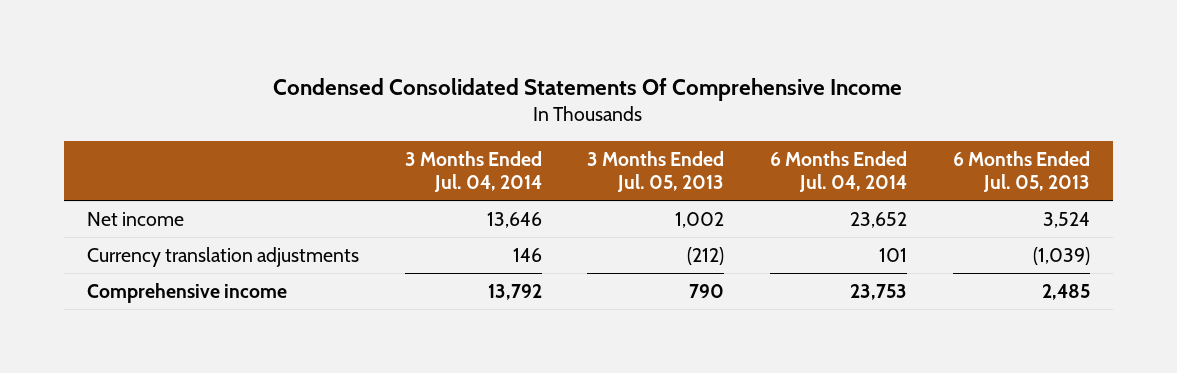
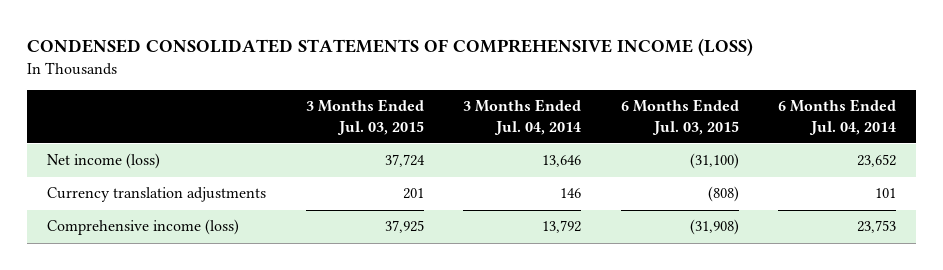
[273,77,903,101] Condensed Consolidated Statements Of Comprehensive Income -> [27,38,754,57] CONDENSED CONSOLIDATED STATEMENTS OF COMPREHENSIVE INCOME (LOSS)
[587,150,725,193] 3 Months Ended Jul. 05, 2013 -> none
[952,150,1090,193] 6 Months Ended Jul. 05, 2013 -> none
none -> [305,99,424,135] 3 Months Ended Jul. 03, 2015
none -> [620,99,739,135] 6 Months Ended Jul. 03, 2015
[86,211,184,226] Net income -> [46,153,160,170] Net income (loss)
[86,282,287,303] Comprehensive income -> [46,219,239,236] Comprehensive income (loss)

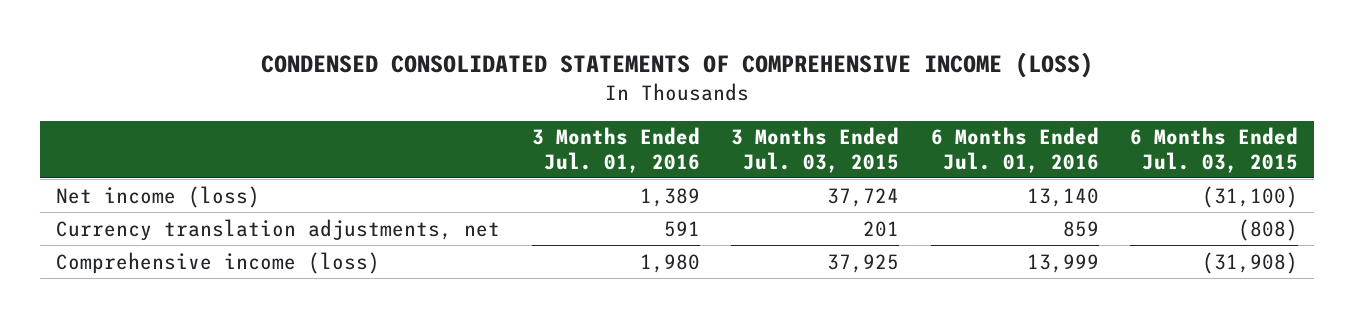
[463,99,582,135] 3 Months Ended Jul. 04, 2014 -> none
[778,99,897,135] 6 Months Ended Jul. 04, 2014 -> none
none -> [531,127,700,173] 3 Months Ended Jul. 01, 2016
none -> [930,127,1099,173] 6 Months Ended Jul. 01, 2016
[46,187,266,203] Currency translation adjustments -> [56,218,501,241] Currency translation adjustments, net

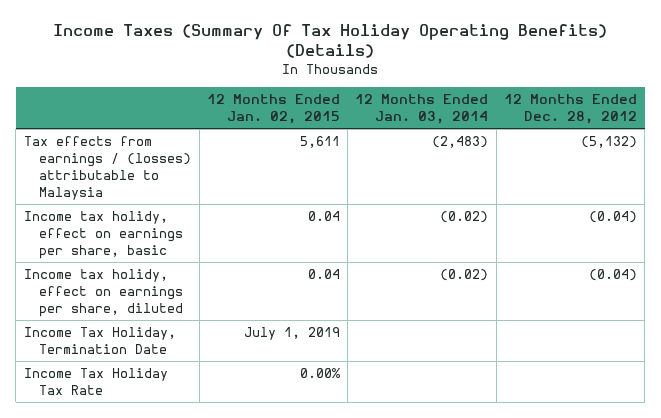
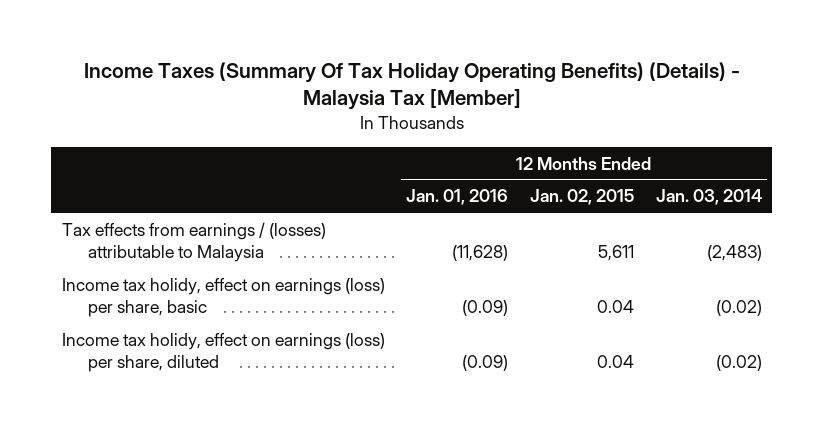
[53,24,608,59] Income Taxes (Summary Of Tax Holiday Operating Benefits) (Details) -> [83,62,740,111] Income Taxes (Summary Of Tax Holiday Operating Benefits) (Details) - Malaysia Tax [Member]
[503,94,637,124] 12 Months Ended Dec. 28, 2012 -> none
none -> [406,189,509,206] Jan. 01, 2016
[23,327,176,355] Income Tax Holiday, Termination Date -> none
[23,368,168,396] Income Tax Holiday Tax Rate -> none
[23,211,184,259] Income tax holidy, effect on earnings per share, basic -> [61,277,385,318] Income tax holidy, effect on earnings (loss) per share, basic
[23,269,184,317] Income tax holidy, effect on earnings per share, diluted -> [61,332,385,373] Income tax holidy, effect on earnings (loss) per share, diluted

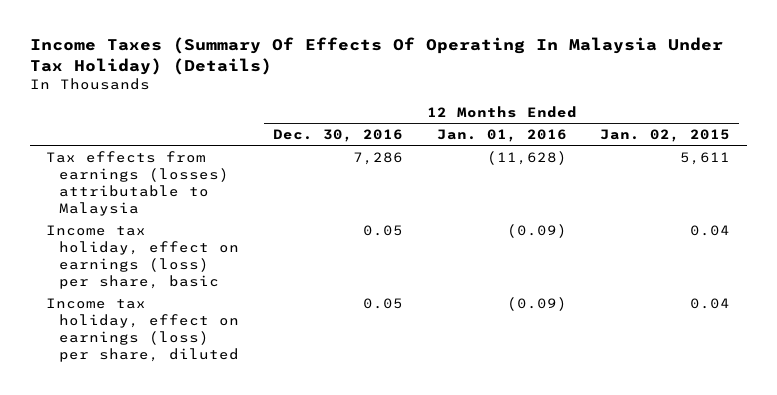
[83,62,740,111] Income Taxes (Summary Of Tax Holiday Operating Benefits) (Details) - Malaysia Tax [Member] -> [29,37,723,75] Income Taxes (Summary Of Effects Of Operating In Malaysia Under Tax Holiday) (Details)
[655,189,762,206] Jan. 03, 2014 -> none
none -> [272,129,403,143] Dec. 30, 2016
[61,221,326,263] Tax effects from earnings / (losses) attributable to Malaysia -> [46,150,230,216] Tax effects from earnings (losses) attributable to Malaysia
[61,277,385,318] Income tax holidy, effect on earnings (loss) per share, basic -> [46,224,240,289] Income tax holiday, effect on earnings (loss) per share, basic
[61,332,385,373] Income tax holidy, effect on earnings (loss) per share, diluted -> [46,297,240,362] Income tax holiday, effect on earnings (loss) per share, diluted

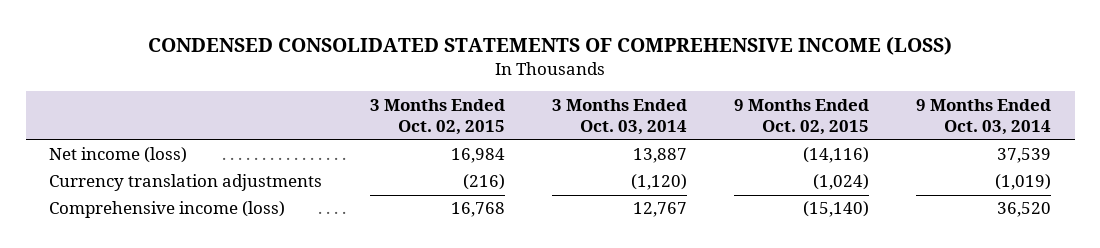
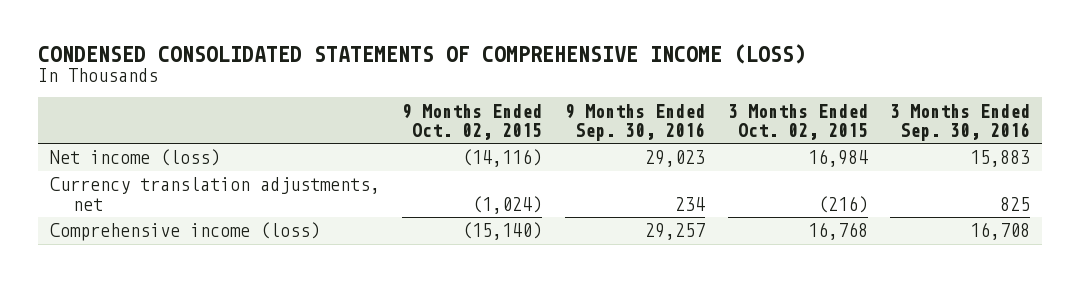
[551,98,687,136] 3 Months Ended Oct. 03, 2014 -> none
[916,98,1052,136] 9 Months Ended Oct. 03, 2014 -> none
none -> [565,103,706,141] 9 Months Ended Sep. 30, 2016
none -> [890,103,1031,141] 3 Months Ended Sep. 30, 2016
[49,174,323,192] Currency translation adjustments -> [49,177,380,211] Currency translation adjustments, net

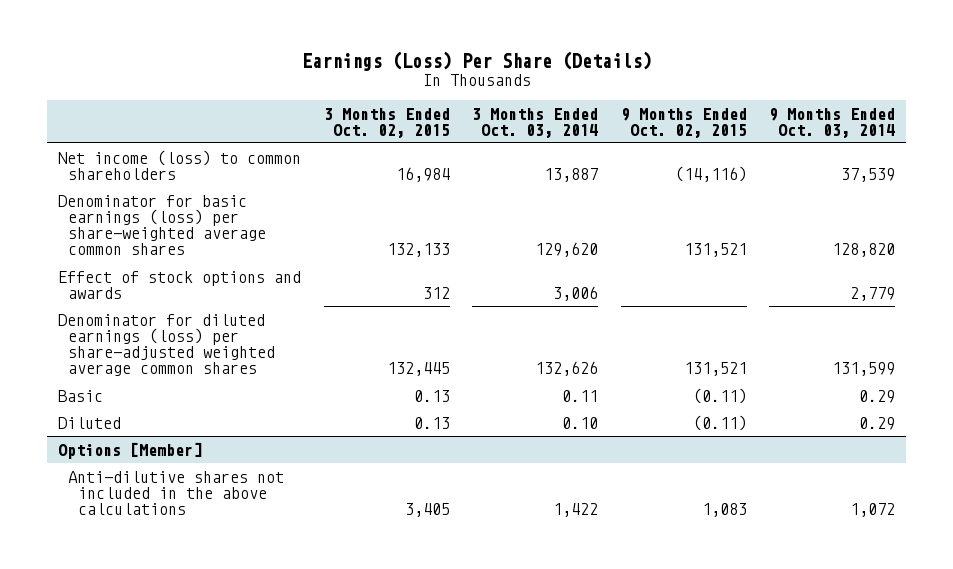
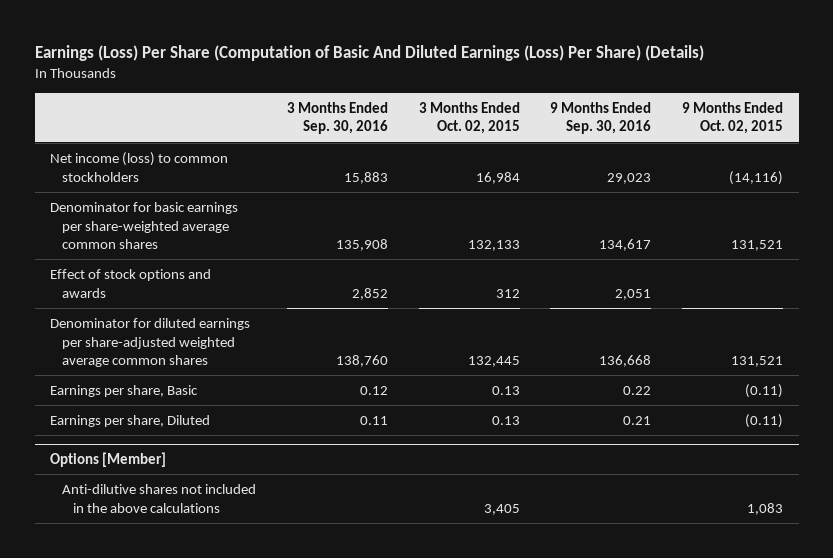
[301,50,652,71] Earnings (Loss) Per Share (Details) -> [34,44,704,61] Earnings (Loss) Per Share (Computation of Basic And Diluted Earnings (Loss) Per Share) (Details)
[472,107,599,138] 3 Months Ended Oct. 03, 2014 -> none
[769,107,896,138] 9 Months Ended Oct. 03, 2014 -> none
none -> [286,101,388,135] 3 Months Ended Sep. 30, 2016
none -> [550,101,652,135] 9 Months Ended Sep. 30, 2016
[58,149,302,180] Net income (loss) to common shareholders -> [50,151,229,182] Net income (loss) to common stockholders
[58,194,267,256] Denominator for basic earnings (loss) per share-weighted average common shares -> [50,201,239,250] Denominator for basic earnings per share-weighted average common shares
[58,313,276,377] Denominator for diluted earnings (loss) per share-adjusted weighted average common shares -> [50,317,251,368] Denominator for diluted earnings per share-adjusted weighted average common shares
[58,389,104,402] Basic -> [50,384,199,397] Earnings per share, Basic
[58,416,122,429] Diluted -> [50,414,211,427] Earnings per share, Diluted

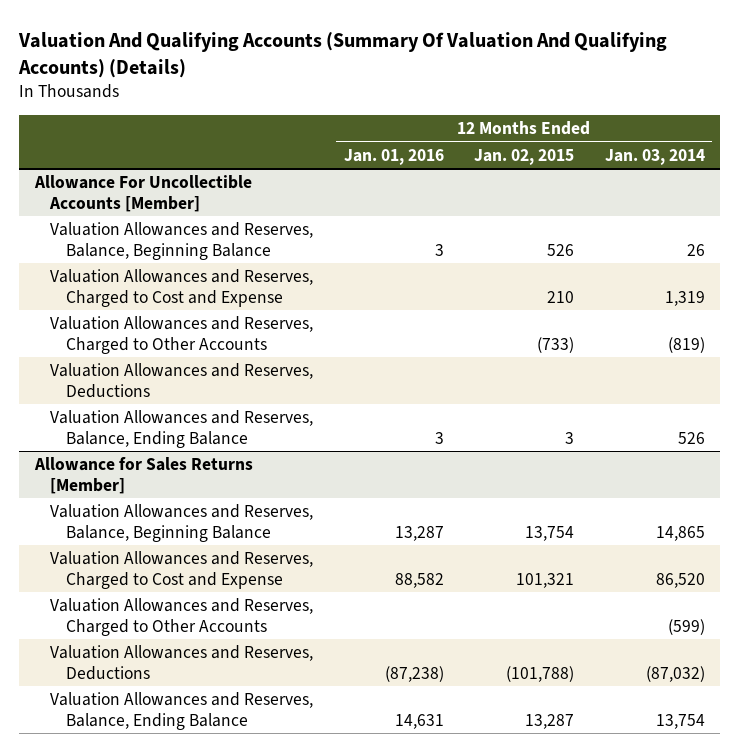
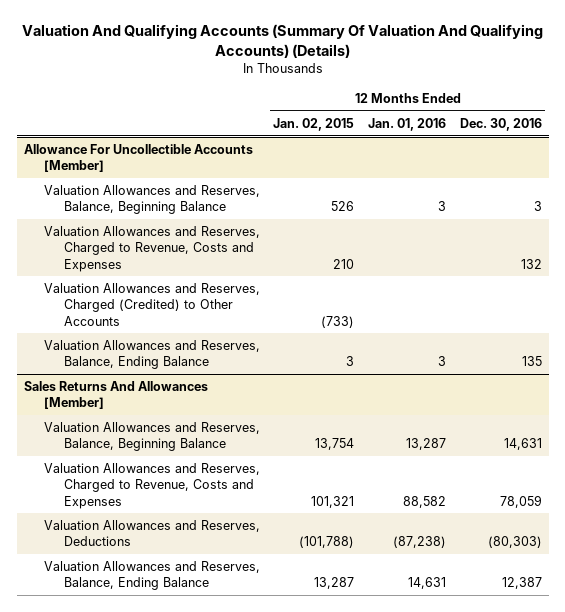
[604,148,705,165] Jan. 03, 2014 -> none
none -> [459,117,542,131] Dec. 30, 2016
[50,363,314,398] Valuation Allowances and Reserves, Deductions -> none
[50,269,314,307] Valuation Allowances and Reserves, Charged to Cost and Expense -> [43,226,260,272] Valuation Allowances and Reserves, Charged to Revenue, Costs and Expenses
[50,316,314,354] Valuation Allowances and Reserves, Charged to Other Accounts -> [43,283,260,326] Valuation Allowances and Reserves, Charged (Credited) to Other Accounts
[33,457,253,494] Allowance for Sales Returns [Member] -> [23,381,208,410] Sales Returns And Allowances [Member]
[50,598,314,636] Valuation Allowances and Reserves, Charged to Other Accounts -> none
[50,551,314,589] Valuation Allowances and Reserves, Charged to Cost and Expense -> [43,463,260,509] Valuation Allowances and Reserves, Charged to Revenue, Costs and Expenses

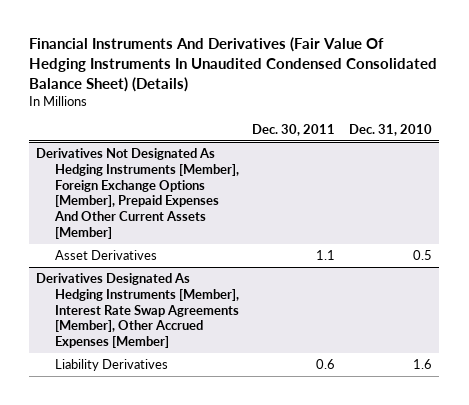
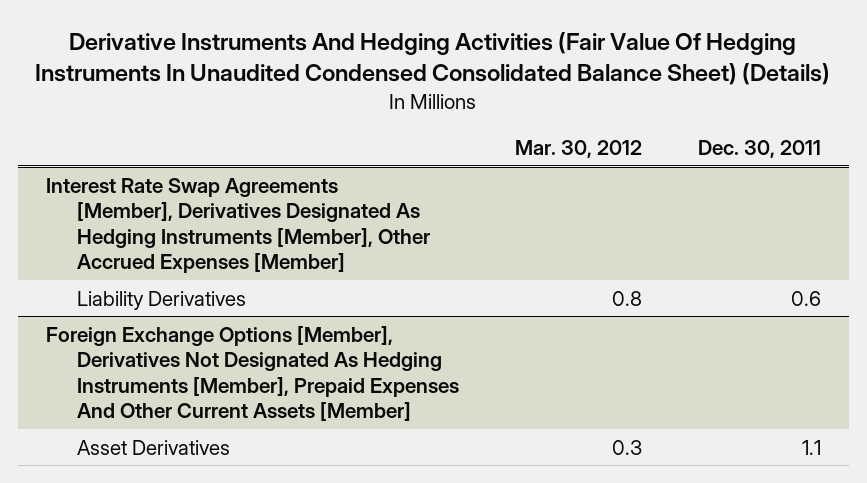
[29,37,438,92] Financial Instruments And Derivatives (Fair Value Of Hedging Instruments In Unaudited Condensed Consolidated Balance Sheet) (Details) -> [35,31,831,86] Derivative Instruments And Hedging Activities (Fair Value Of Hedging Instruments In Unaudited Condensed Consolidated Balance Sheet) (Details)
[349,124,433,137] Dec. 31, 2010 -> none
none -> [515,140,643,159] Mar. 30, 2012
[36,147,239,240] Derivatives Not Designated As Hedging Instruments [Member], Foreign Exchange Options [Member], Prepaid Expenses And Other Current Assets [Member] -> none
[54,249,157,260] Asset Derivatives -> none
[36,272,239,349] Derivatives Designated As Hedging Instruments [Member], Interest Rate Swap Agreements [Member], Other Accrued Expenses [Member] -> [45,177,431,274] Interest Rate Swap Agreements [Member], Derivatives Designated As Hedging Instruments [Member], Other Accrued Expenses [Member]
none -> [45,325,460,422] Foreign Exchange Options [Member], Derivatives Not Designated As Hedging Instruments [Member], Prepaid Expenses And Other Current Assets [Member]
none -> [77,439,231,455] Asset Derivatives

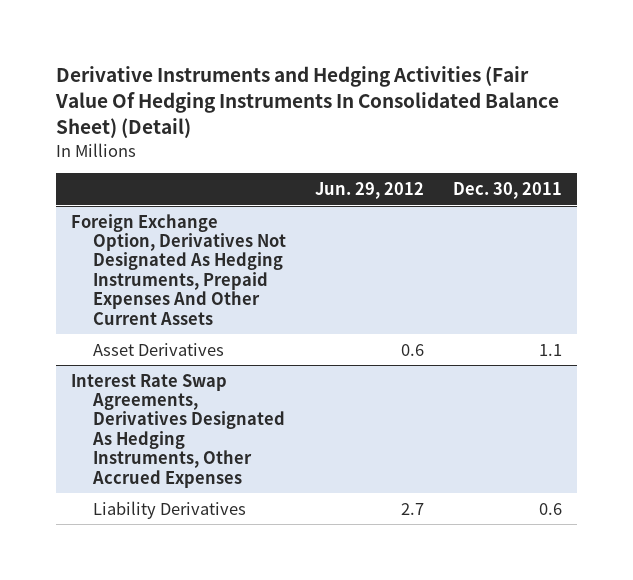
[35,31,831,86] Derivative Instruments And Hedging Activities (Fair Value Of Hedging Instruments In Unaudited Condensed Consolidated Balance Sheet) (Details) -> [55,66,560,139] Derivative Instruments and Hedging Activities (Fair Value Of Hedging Instruments In Consolidated Balance Sheet) (Detail)
[515,140,643,159] Mar. 30, 2012 -> none
none -> [314,182,424,200] Jun. 29, 2012
[45,177,431,274] Interest Rate Swap Agreements [Member], Derivatives Designated As Hedging Instruments [Member], Other Accrued Expenses [Member] -> none
[77,290,247,310] Liability Derivatives -> none
[45,325,460,422] Foreign Exchange Options [Member], Derivatives Not Designated As Hedging Instruments [Member], Prepaid Expenses And Other Current Assets [Member] -> [70,213,286,325] Foreign Exchange Option, Derivatives Not Designated As Hedging Instruments, Prepaid Expenses And Other Current Assets
none -> [70,373,285,488] Interest Rate Swap Agreements, Derivatives Designated As Hedging Instruments, Other Accrued Expenses
none -> [92,500,246,519] Liability Derivatives

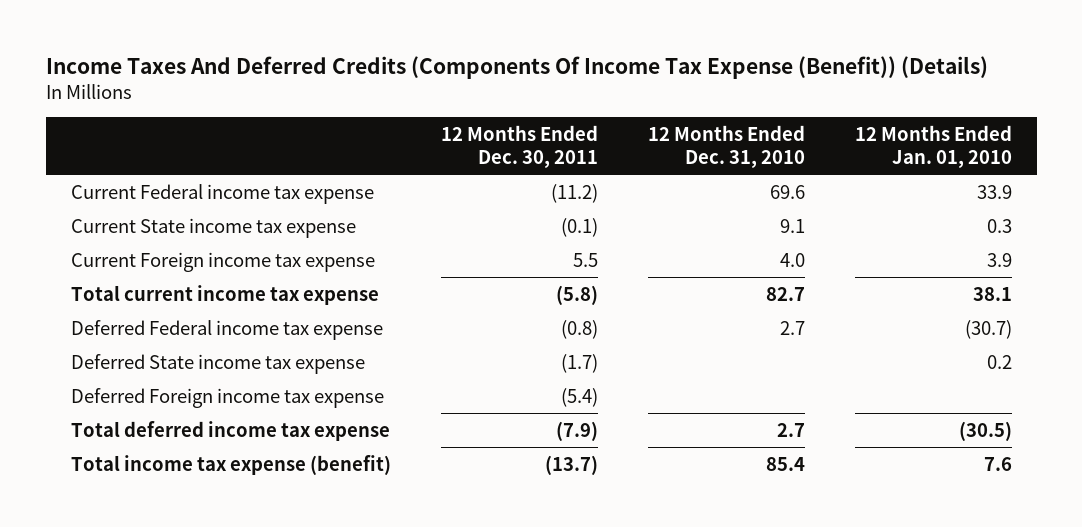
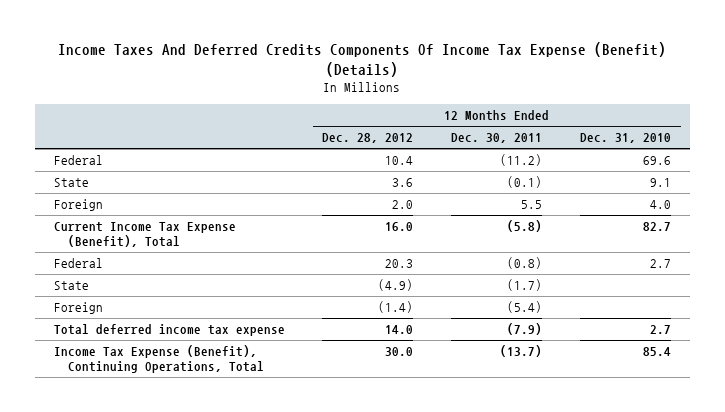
[45,55,988,79] Income Taxes And Deferred Credits (Components Of Income Tax Expense (Benefit)) (Details) -> [58,42,667,78] Income Taxes And Deferred Credits Components Of Income Tax Expense (Benefit) (Details)
[854,124,1012,168] 12 Months Ended Jan. 01, 2010 -> none
none -> [322,133,414,144] Dec. 28, 2012
[70,183,374,204] Current Federal income tax expense -> [53,155,103,166] Federal
[70,217,356,238] Current State income tax expense -> [53,178,89,188] State
[70,251,375,272] Current Foreign income tax expense -> [53,199,103,212] Foreign
[70,284,379,305] Total current income tax expense -> [53,222,236,247] Current Income Tax Expense (Benefit), Total
[70,319,383,340] Deferred Federal income tax expense -> [53,258,103,269] Federal
[70,353,365,374] Deferred State income tax expense -> [53,281,89,291] State
[70,387,384,408] Deferred Foreign income tax expense -> [53,302,103,315] Foreign
[70,454,391,475] Total income tax expense (benefit) -> [53,345,264,373] Income Tax Expense (Benefit), Continuing Operations, Total

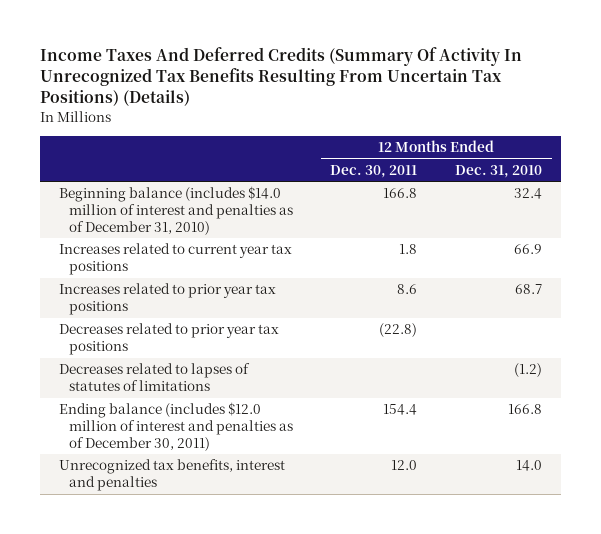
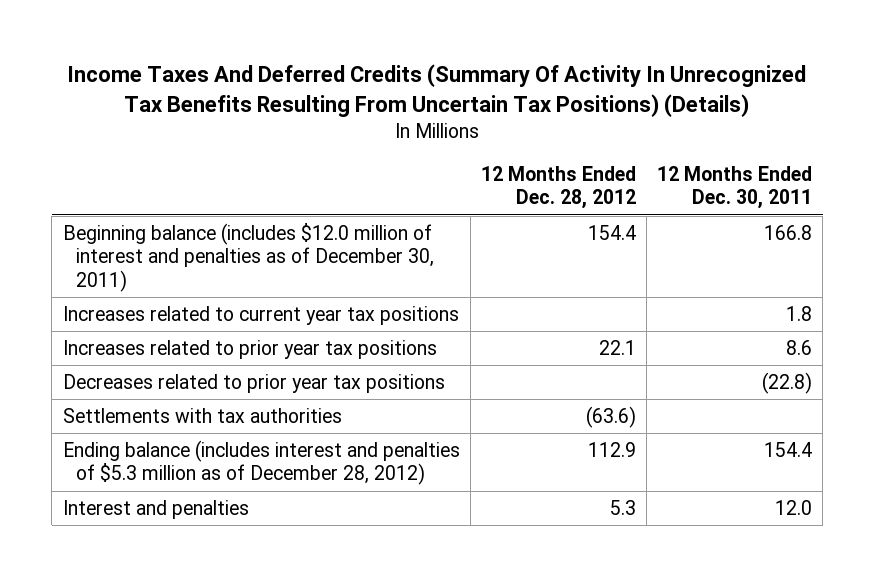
[455,165,543,179] Dec. 31, 2010 -> none
none -> [480,165,636,210] 12 Months Ended Dec. 28, 2012
[58,186,293,235] Beginning balance (includes $14.0 million of interest and penalties as of December 31, 2010) -> [62,222,435,292] Beginning balance (includes $12.0 million of interest and penalties as of December 30, 2011)
[58,363,250,392] Decreases related to lapses of statutes of limitations -> none
none -> [62,407,342,423] Settlements with tax authorities
[58,402,293,451] Ending balance (includes $12.0 million of interest and penalties as of December 30, 2011) -> [62,439,460,486] Ending balance (includes interest and penalties of $5.3 million as of December 28, 2012)
[58,459,285,492] Unrecognized tax benefits, interest and penalties -> [62,499,249,519] Interest and penalties

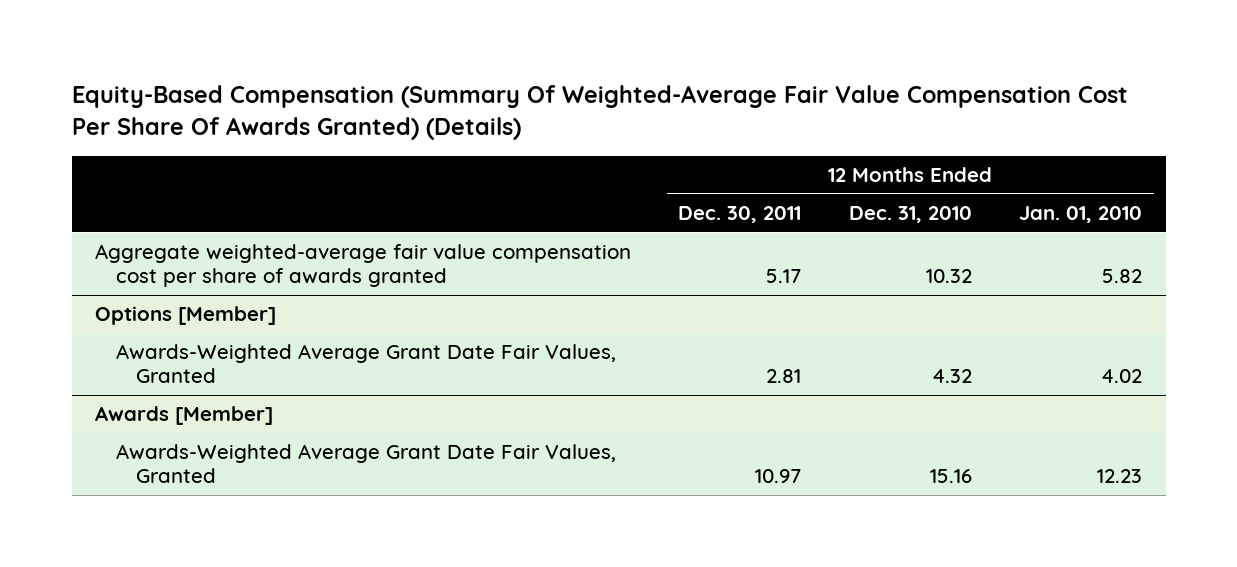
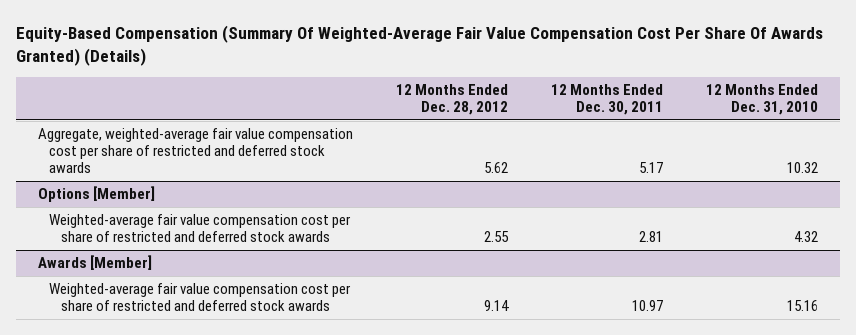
[1019,206,1143,224] Jan. 01, 2010 -> none
none -> [395,83,508,115] 12 Months Ended Dec. 28, 2012
[95,244,632,287] Aggregate weighted-average fair value compensation cost per share of awards granted -> [37,128,353,174] Aggregate, weighted-average fair value compensation cost per share of restricted and deferred stock awards
[115,344,616,383] Awards-Weighted Average Grant Date Fair Values, Granted -> [49,214,352,243] Weighted-average fair value compensation cost per share of restricted and deferred stock awards
[115,444,616,483] Awards-Weighted Average Grant Date Fair Values, Granted -> [49,283,352,312] Weighted-average fair value compensation cost per share of restricted and deferred stock awards

